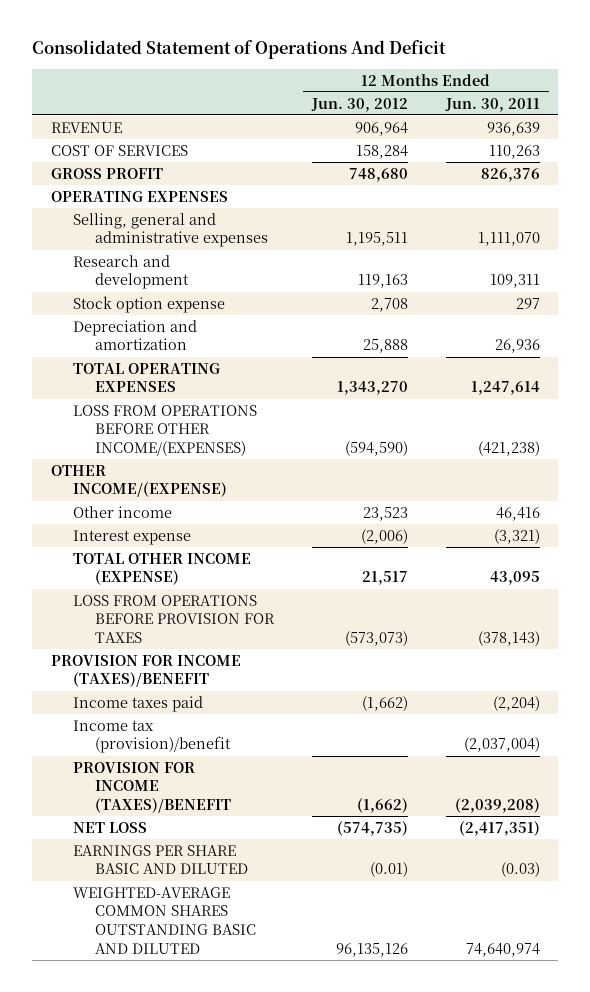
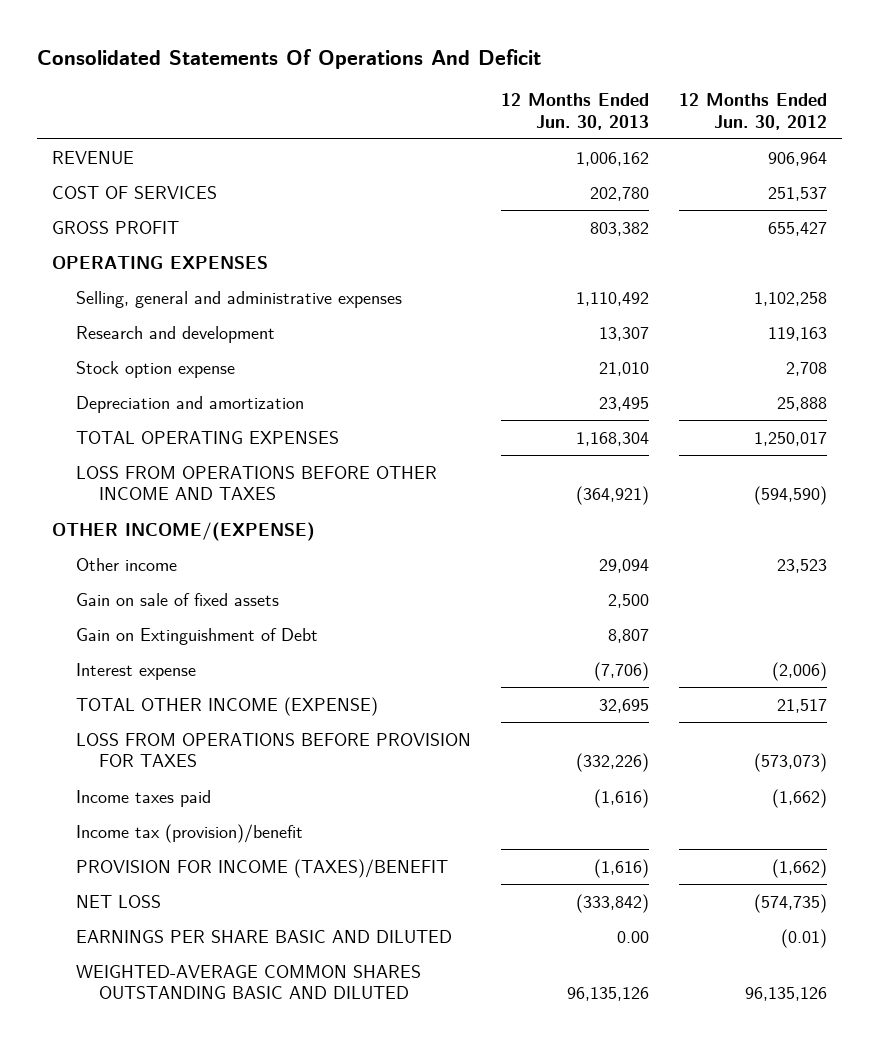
[32,40,447,60] Consolidated Statement of Operations And Deficit -> [37,48,542,69] Consolidated Statements Of Operations And Deficit
[444,97,540,112] Jun. 30, 2011 -> none
none -> [501,93,650,130] 12 Months Ended Jun. 30, 2013
[355,144,408,159] 158,284 -> [768,186,828,201] 251,537
[348,167,408,182] 748,680 -> [768,221,828,236] 655,427
[345,232,408,247] 1,195,511 -> [754,291,828,306] 1,102,258
[336,381,408,396] 1,343,270 -> [754,431,828,446] 1,250,017
[73,404,258,457] LOSS FROM OPERATIONS BEFORE OTHER INCOME/(EXPENSES) -> [75,465,437,501] LOSS FROM OPERATIONS BEFORE OTHER INCOME AND TAXES
none -> [75,592,279,606] Gain on sale of fixed assets
none -> [75,627,318,645] Gain on Extinguishment of Debt
[50,654,241,688] PROVISION FOR INCOME (TAXES)/BENEFIT -> none

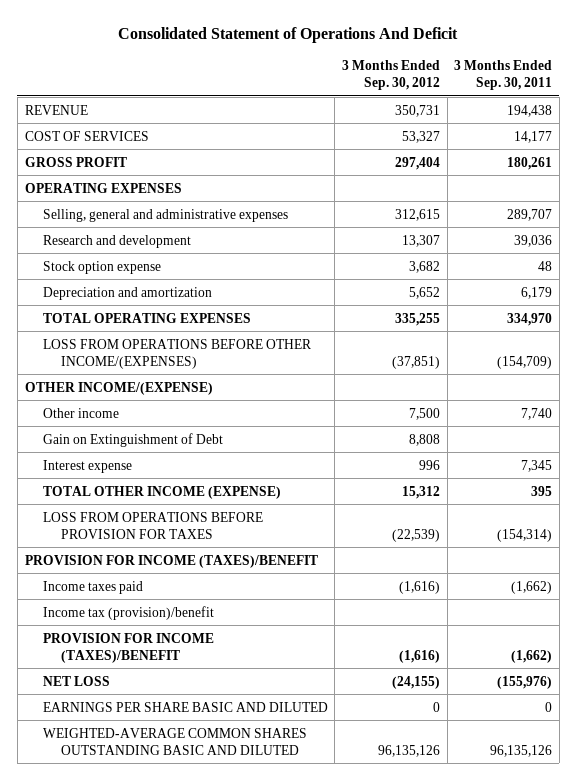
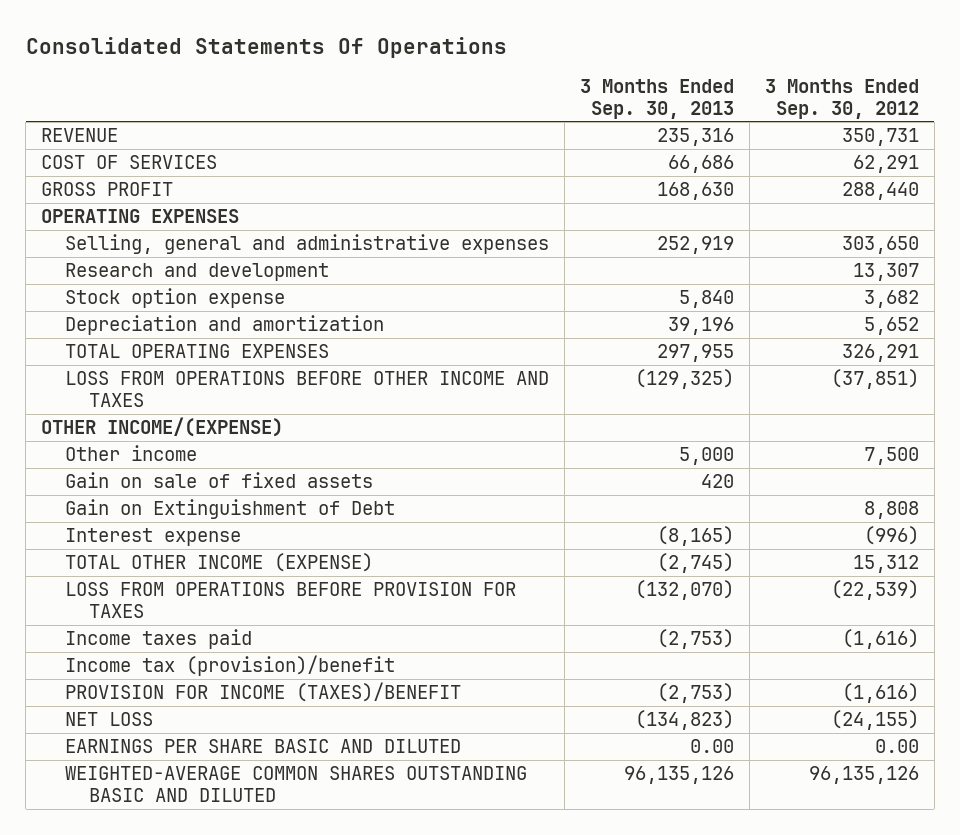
[118,26,459,43] Consolidated Statement of Operations And Deficit -> [25,37,507,59] Consolidated Statements Of Operations
[454,60,553,91] 3 Months Ended Sep. 30, 2011 -> none
none -> [579,78,734,119] 3 Months Ended Sep. 30, 2013
[402,130,441,143] 53,327 -> [852,155,919,174] 62,291
[395,156,441,170] 297,404 -> [841,182,919,201] 288,440
[395,208,441,221] 312,615 -> [841,236,919,255] 303,650
[395,312,441,326] 335,255 -> [841,344,919,363] 326,291
[42,338,311,369] LOSS FROM OPERATIONS BEFORE OTHER INCOME/(EXPENSES) -> [65,371,550,408] LOSS FROM OPERATIONS BEFORE OTHER INCOME AND TAXES
none -> [65,472,374,489] Gain on sale of fixed assets
[419,459,441,470] 996 -> [863,526,919,546] (996)
[24,554,318,568] PROVISION FOR INCOME (TAXES)/BENEFIT -> none
[433,701,441,712] 0 -> [874,739,919,754] 0.00

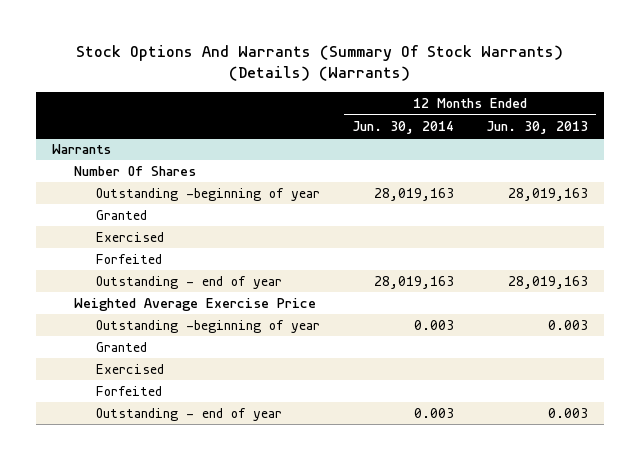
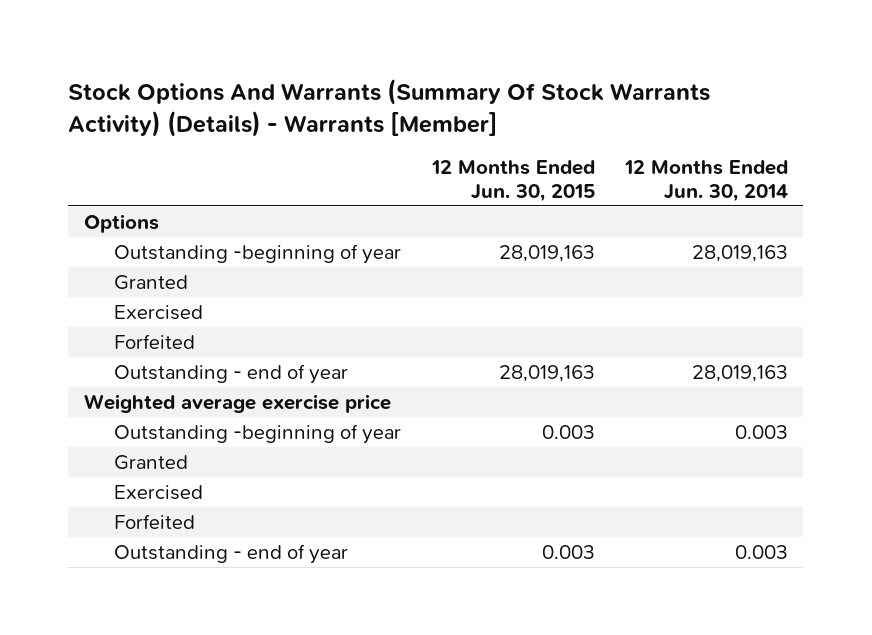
[75,44,563,82] Stock Options And Warrants (Summary Of Stock Warrants) (Details) (Warrants) -> [68,78,711,137] Stock Options And Warrants (Summary Of Stock Warrants Activity) (Details) - Warrants [Member]
[486,120,589,134] Jun. 30, 2013 -> none
none -> [430,160,595,202] 12 Months Ended Jun. 30, 2015
[51,143,111,154] Warrants -> none
[73,165,196,176] Number Of Shares -> [83,214,159,234] Options
[73,297,316,311] Weighted Average Exercise Price -> [83,394,391,414] Weighted average exercise price

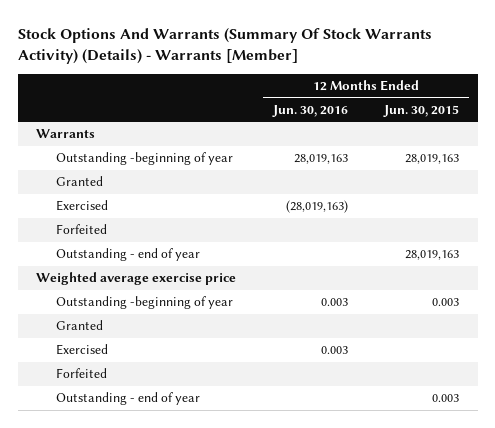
[624,160,789,202] 12 Months Ended Jun. 30, 2014 -> none
none -> [271,104,348,117] Jun. 30, 2016
[83,214,159,234] Options -> [35,129,95,139] Warrants

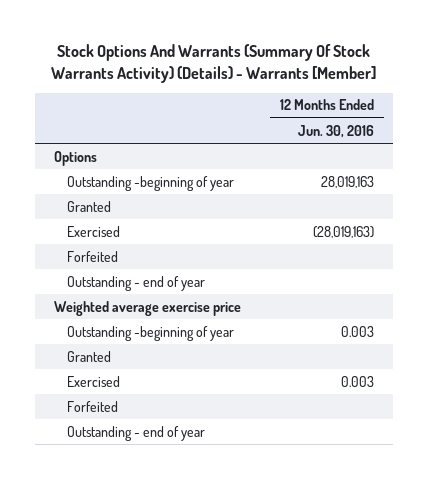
[383,104,460,117] Jun. 30, 2015 -> none
[35,129,95,139] Warrants -> [54,150,98,166] Options

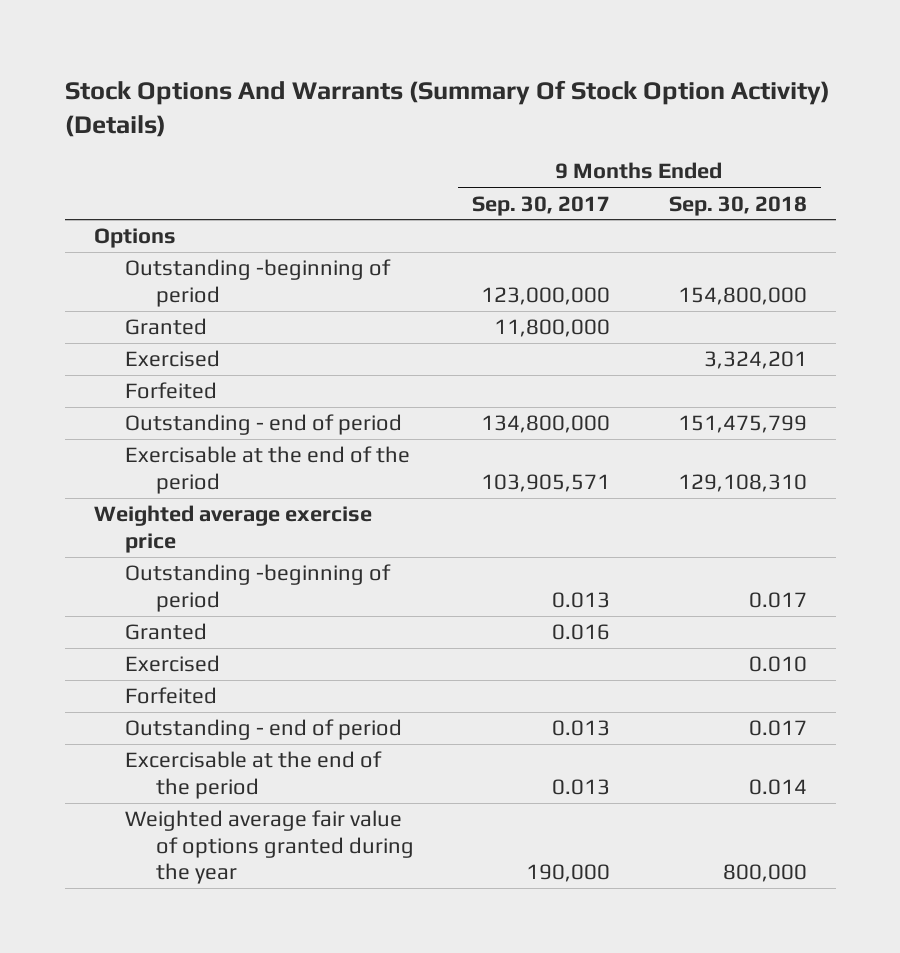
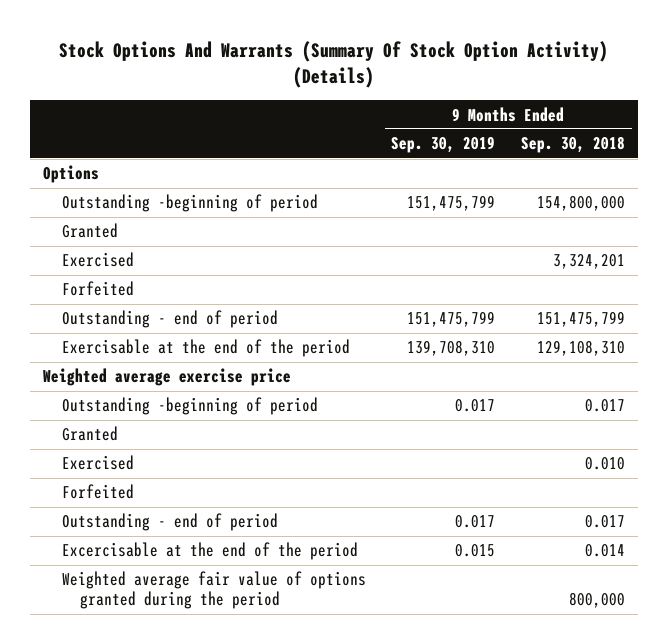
[472,195,611,216] Sep. 30, 2017 -> none
none -> [391,136,496,154] Sep. 30, 2019
[124,810,414,885] Weighted average fair value of options granted during the year -> [61,571,366,610] Weighted average fair value of options granted during the period

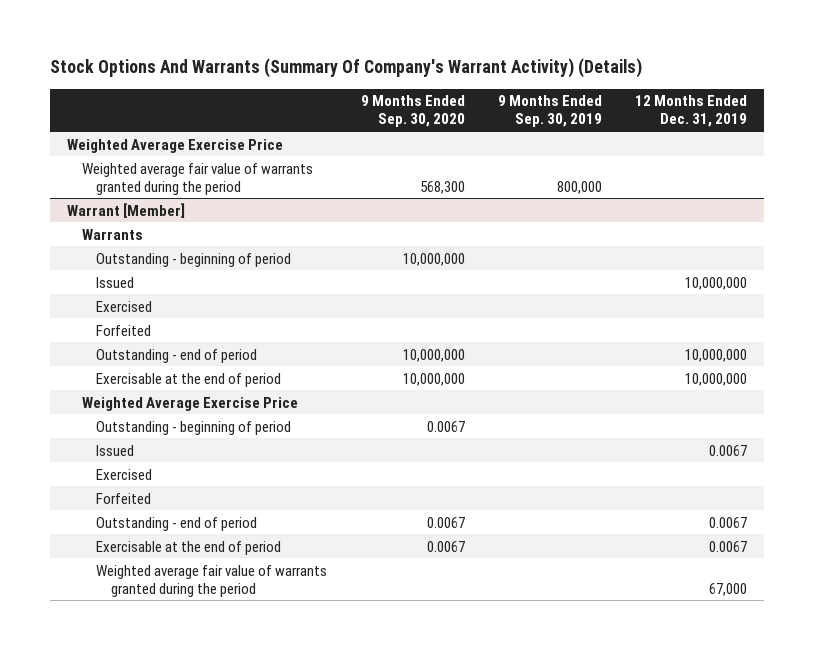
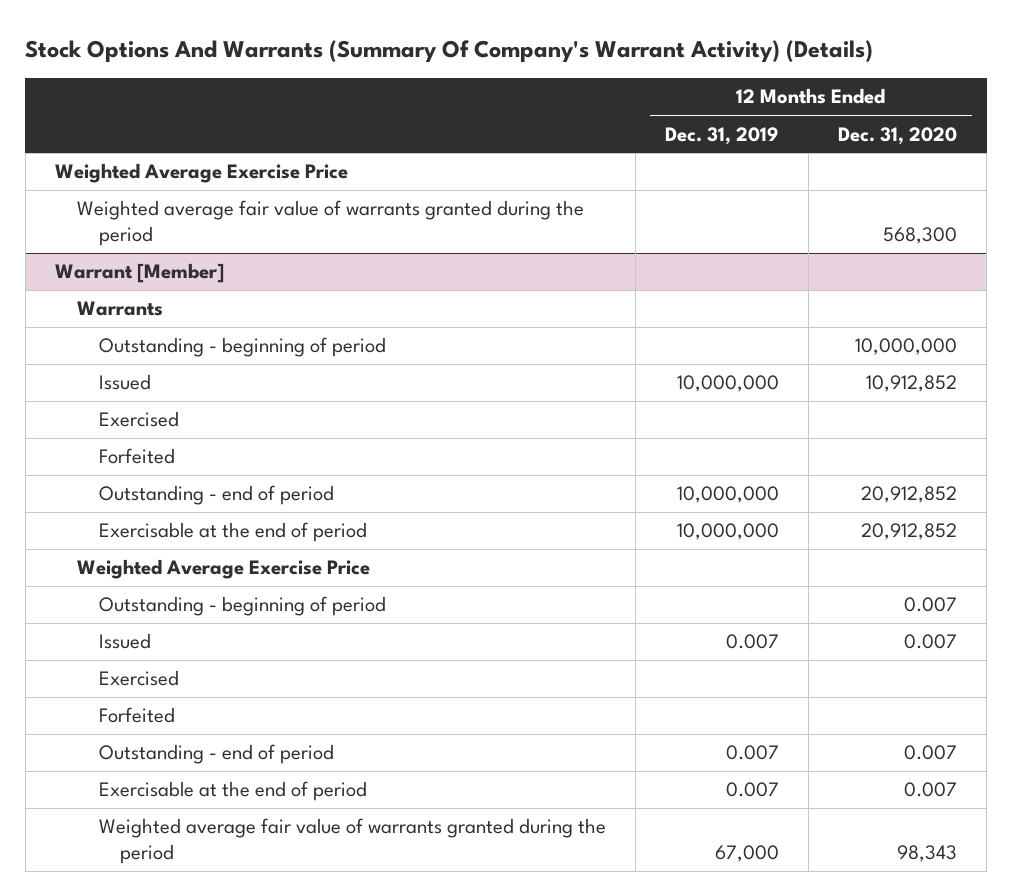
[360,95,465,128] 9 Months Ended Sep. 30, 2020 -> none
[498,95,603,128] 9 Months Ended Sep. 30, 2019 -> none
none -> [837,126,957,145] Dec. 31, 2020
[709,444,748,456] 0.0067 -> [725,634,779,650] 0.007
[709,516,748,528] 0.0067 -> [725,745,779,761] 0.007
[709,540,748,552] 0.0067 -> [725,782,779,798] 0.007

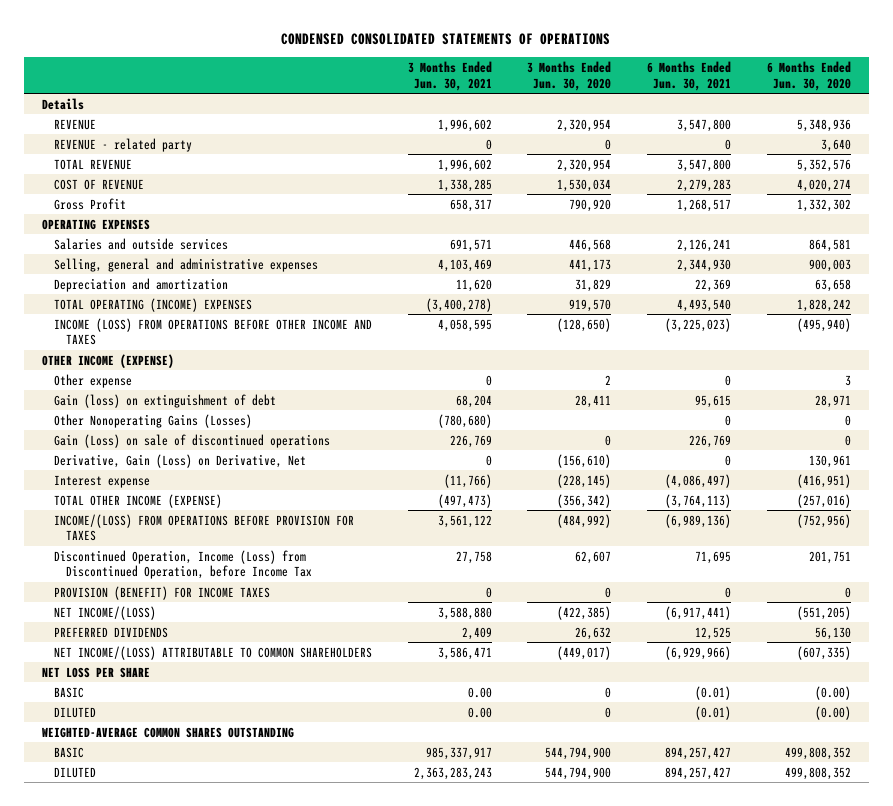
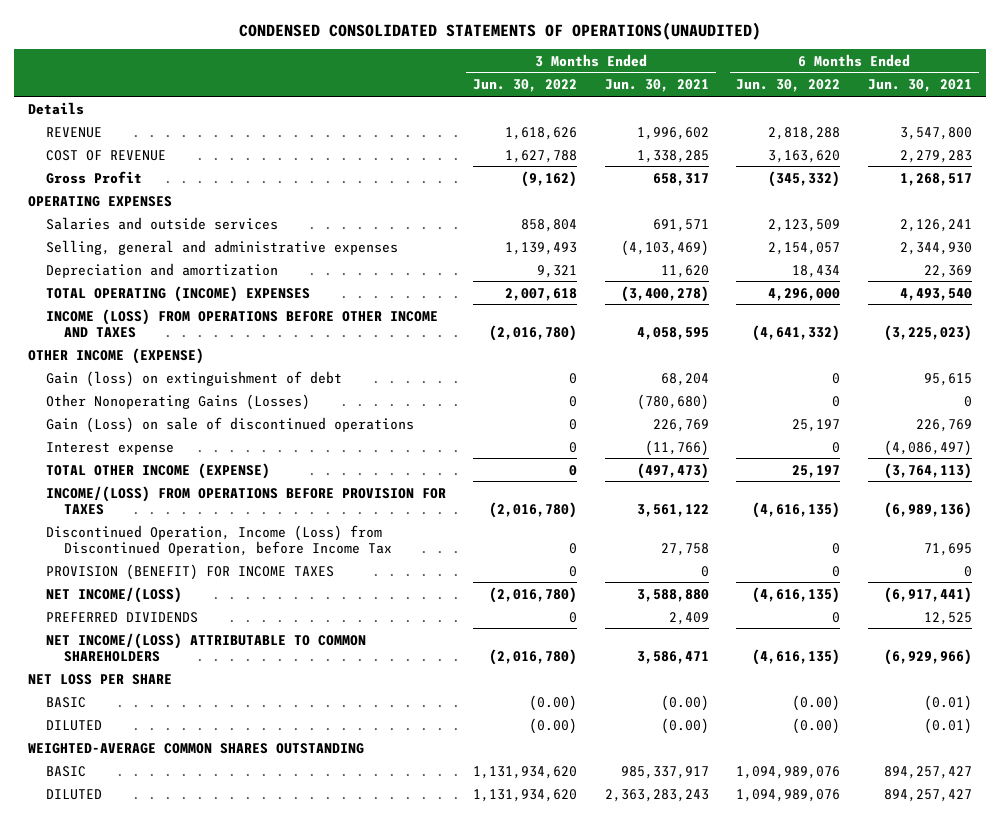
[281,33,611,46] CONDENSED CONSOLIDATED STATEMENTS OF OPERATIONS -> [238,21,761,40] CONDENSED CONSOLIDATED STATEMENTS OF OPERATIONS(UNAUDITED)
[527,60,612,91] 3 Months Ended Jun. 30, 2020 -> none
[766,60,851,91] 6 Months Ended Jun. 30, 2020 -> none
none -> [473,79,578,93] Jun. 30, 2022
none -> [736,79,841,93] Jun. 30, 2022
[53,137,192,152] REVENUE - related party -> none
[53,158,132,170] TOTAL REVENUE -> none
[437,258,492,272] 4,103,469 -> [620,239,709,256] (4,103,469)
[53,373,132,388] Other expense -> none
[53,453,306,468] Derivative, Gain (Loss) on Derivative, Net -> none
[467,686,492,698] 0.00 -> [660,694,709,711] (0.00)
[467,706,492,718] 0.00 -> [660,717,709,734] (0.00)

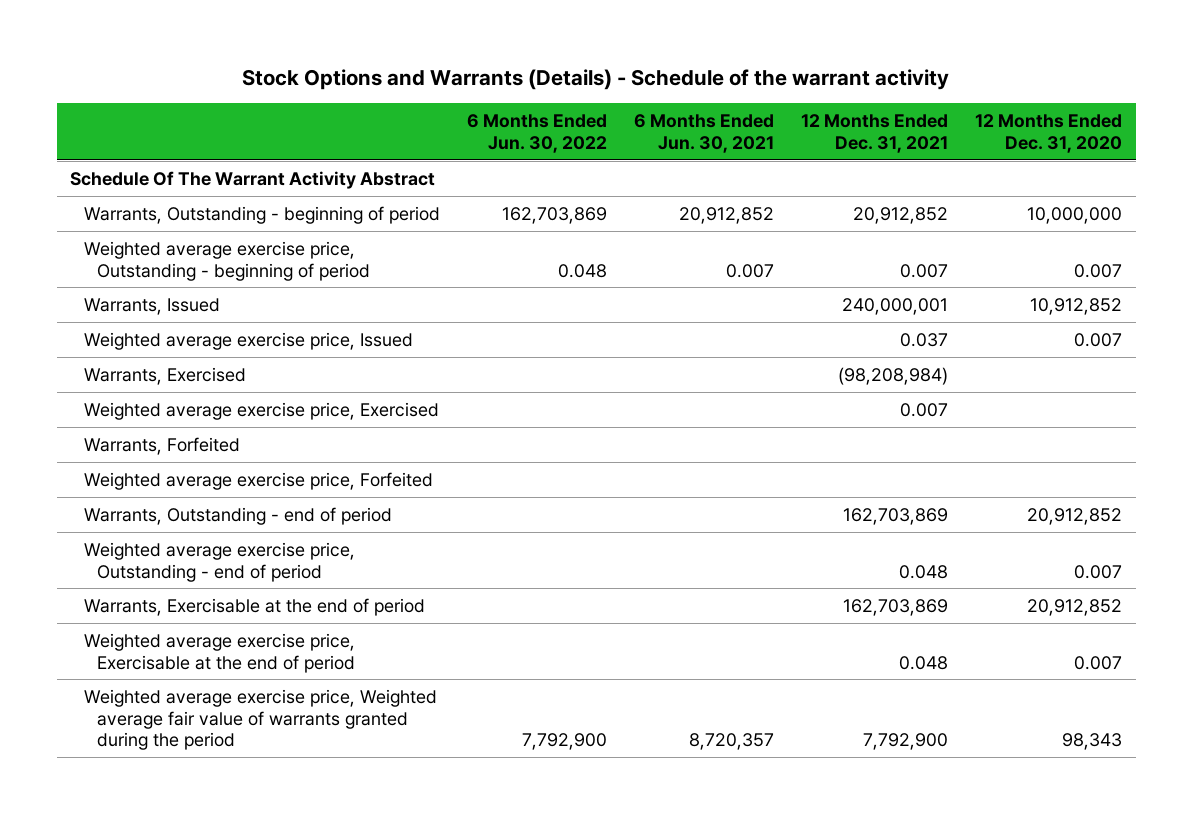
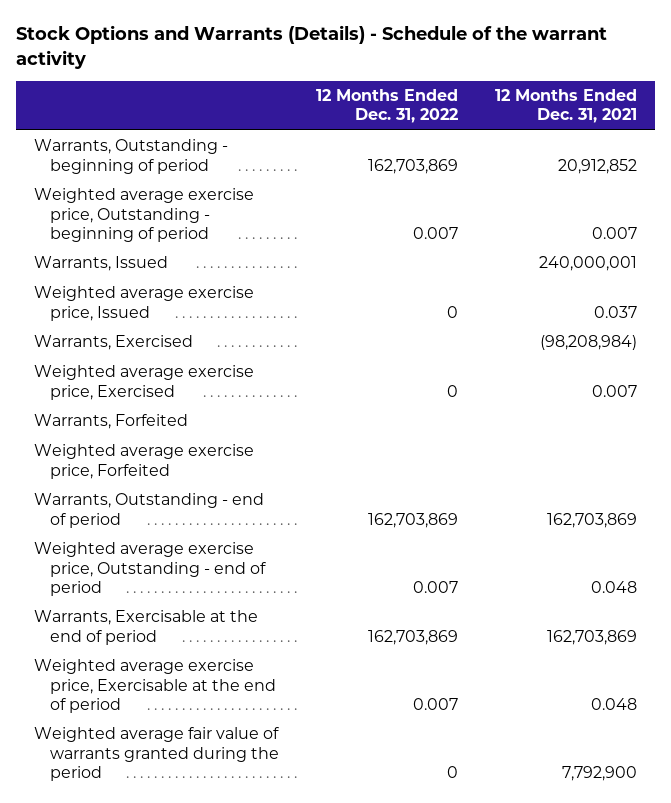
[466,113,607,153] 6 Months Ended Jun. 30, 2022 -> none
[633,113,774,153] 6 Months Ended Jun. 30, 2021 -> none
[974,113,1122,153] 12 Months Ended Dec. 31, 2020 -> none
none -> [315,88,458,124] 12 Months Ended Dec. 31, 2022
[70,170,436,189] Schedule Of The Warrant Activity Abstract -> none
[83,688,437,751] Weighted average exercise price, Weighted average fair value of warrants granted during the period -> [34,727,280,781] Weighted average fair value of warrants granted during the period

